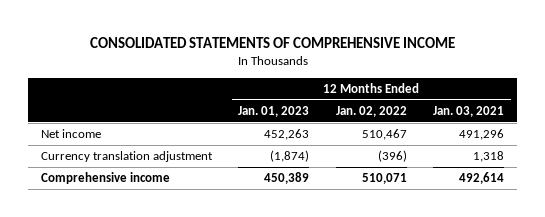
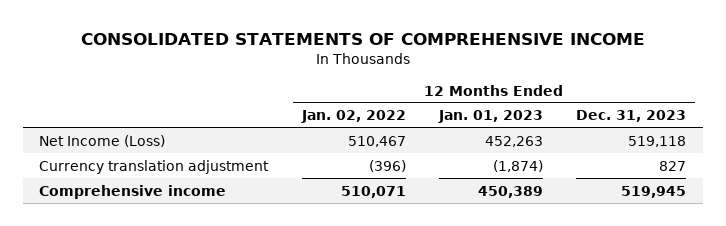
[433,105,505,117] Jan. 03, 2021 -> none
none -> [576,110,687,123] Dec. 31, 2023
[41,129,102,139] Net income -> [39,134,166,147] Net Income (Loss)

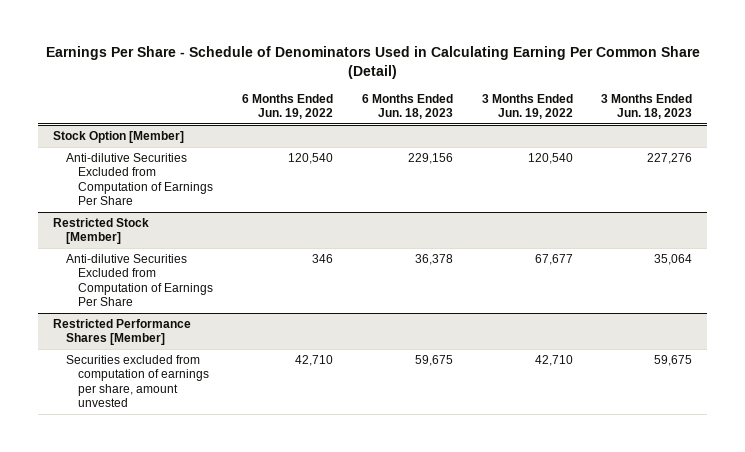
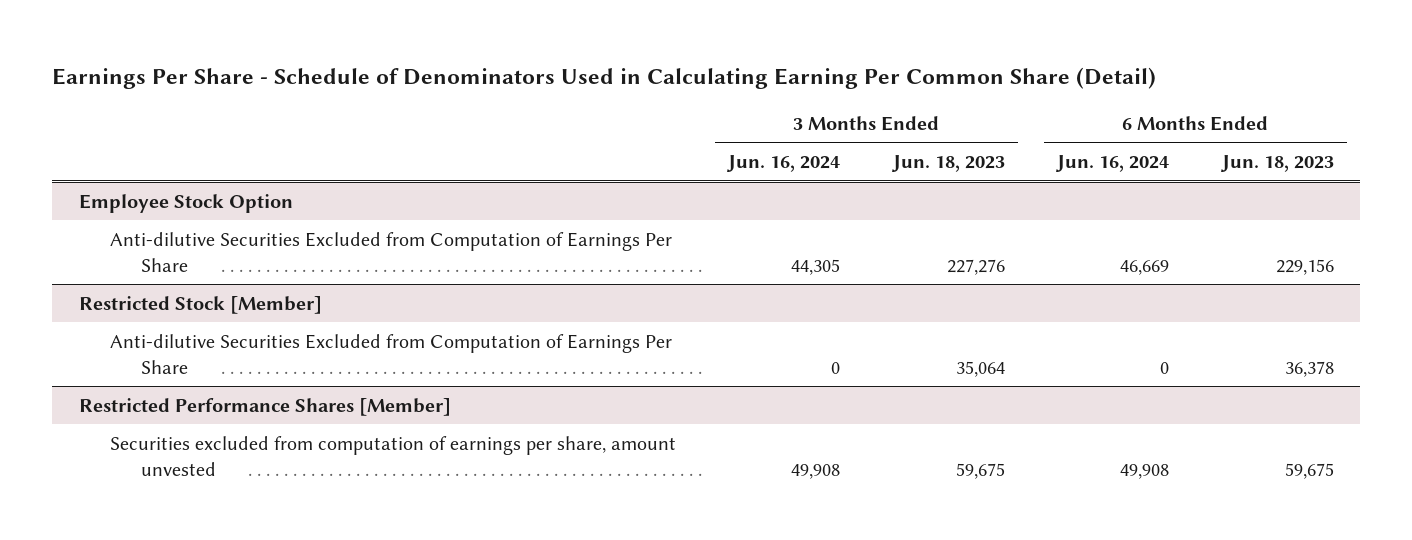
[241,93,333,119] 6 Months Ended Jun. 19, 2022 -> none
[481,93,573,119] 3 Months Ended Jun. 19, 2022 -> none
none -> [726,154,841,172] Jun. 16, 2024
none -> [1055,154,1170,172] Jun. 16, 2024
[52,130,184,143] Stock Option [Member] -> [78,193,293,213] Employee Stock Option

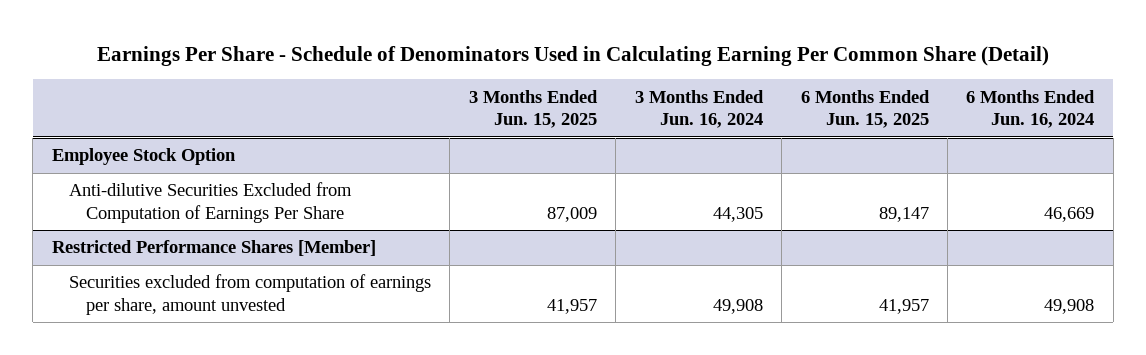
[890,154,1005,172] Jun. 18, 2023 -> none
[1219,154,1334,172] Jun. 18, 2023 -> none
none -> [468,89,598,129] 3 Months Ended Jun. 15, 2025
none -> [800,89,930,129] 6 Months Ended Jun. 15, 2025
[78,295,322,314] Restricted Stock [Member] -> none
[109,333,672,374] Anti-dilutive Securities Excluded from Computation of Earnings Per Share -> none

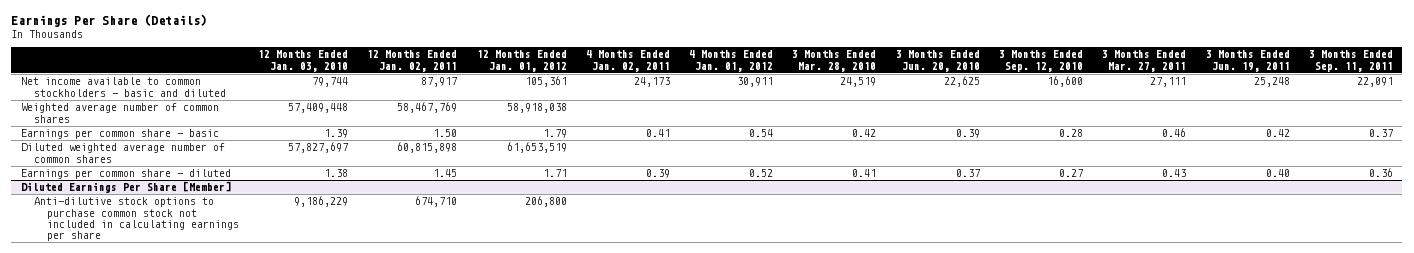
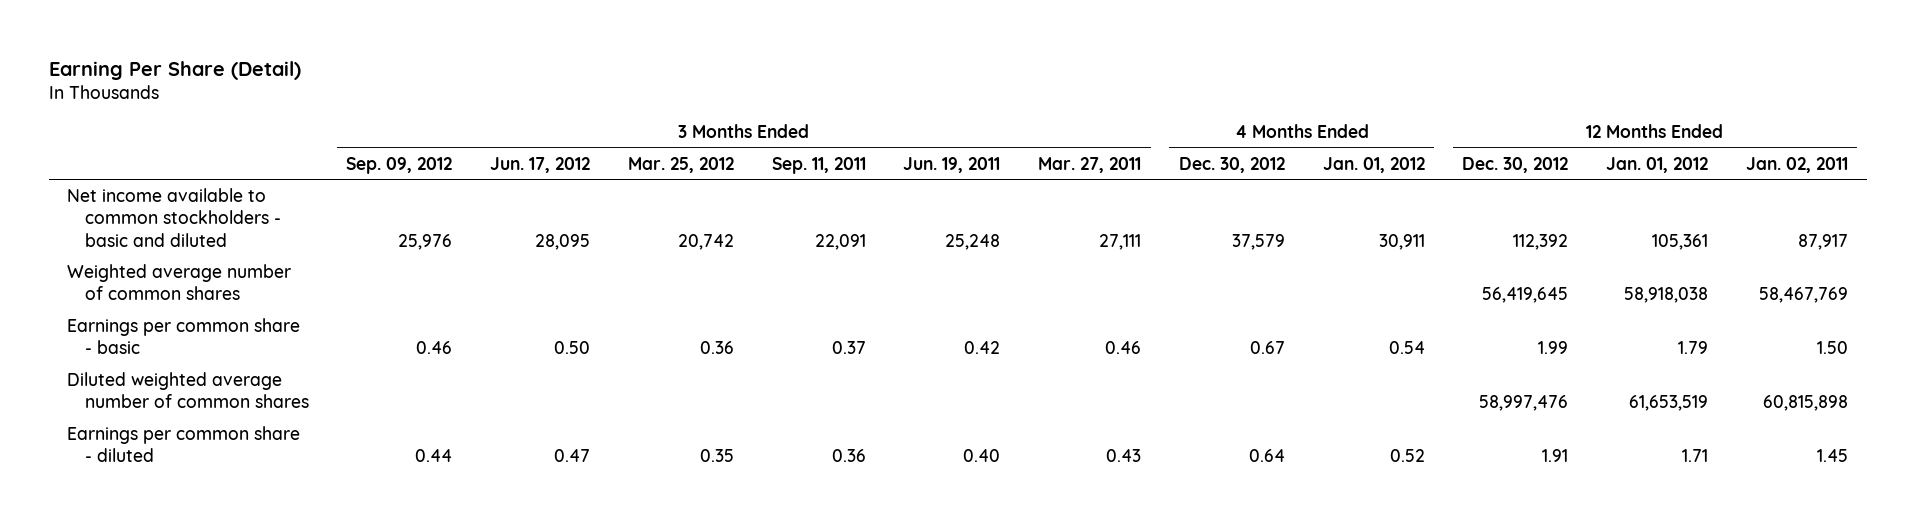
[11,14,208,28] Earnings Per Share (Details) -> [48,60,301,80] Earning Per Share (Detail)
[258,50,349,72] 12 Months Ended Jan. 03, 2010 -> none
[585,50,670,72] 4 Months Ended Jan. 02, 2011 -> none
[792,50,877,72] 3 Months Ended Mar. 28, 2010 -> none
[895,50,980,72] 3 Months Ended Jun. 20, 2010 -> none
[998,50,1083,72] 3 Months Ended Sep. 12, 2010 -> none
none -> [346,156,453,174] Sep. 09, 2012
none -> [490,156,591,173] Jun. 17, 2012
none -> [627,156,734,173] Mar. 25, 2012
none -> [1178,156,1285,173] Dec. 30, 2012
none -> [1462,156,1569,173] Dec. 30, 2012
[20,181,231,194] Diluted Earnings Per Share [Member] -> none
[33,197,239,242] Anti-dilutive stock options to purchase common stock not included in calculating earnings per share -> none

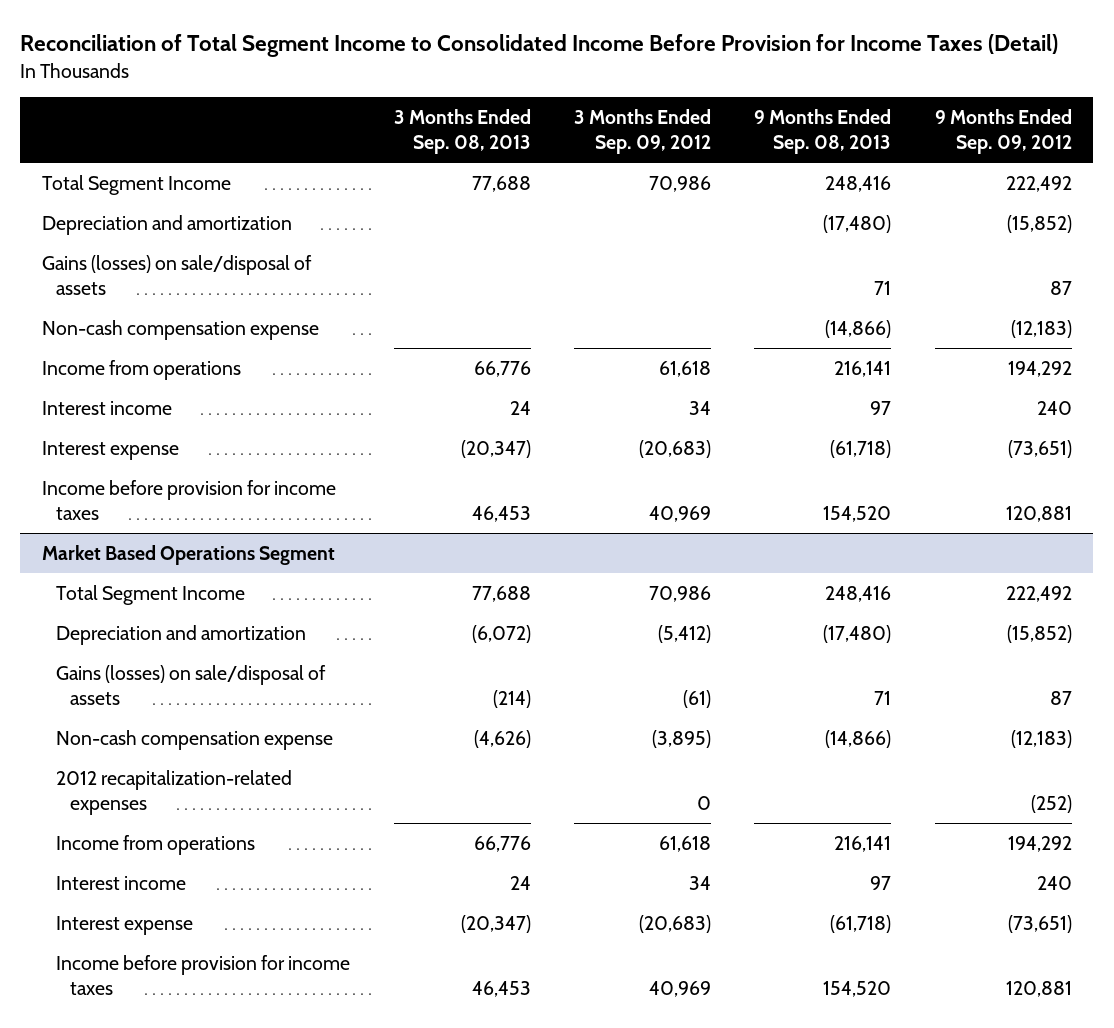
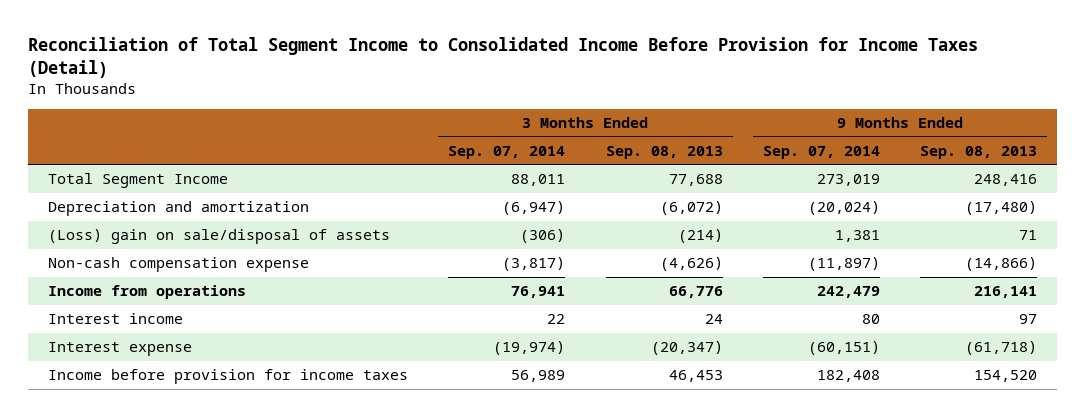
[573,109,711,155] 3 Months Ended Sep. 09, 2012 -> none
[934,109,1072,155] 9 Months Ended Sep. 09, 2012 -> none
none -> [448,145,566,159] Sep. 07, 2014
none -> [762,145,880,159] Sep. 07, 2014
[41,214,292,235] Depreciation and amortization -> none
[41,254,312,295] Gains (losses) on sale/disposal of assets -> none
[41,319,319,340] Non-cash compensation expense -> none
[41,359,241,380] Income from operations -> none
[41,400,172,415] Interest income -> none
[41,440,179,460] Interest expense -> none
[41,479,336,520] Income before provision for income taxes -> none
[41,544,335,565] Market Based Operations Segment -> none
[56,584,246,605] Total Segment Income -> none
[56,664,327,705] Gains (losses) on sale/disposal of assets -> [47,229,390,245] (Loss) gain on sale/disposal of assets
[56,769,293,815] 2012 recapitalization-related expenses -> none

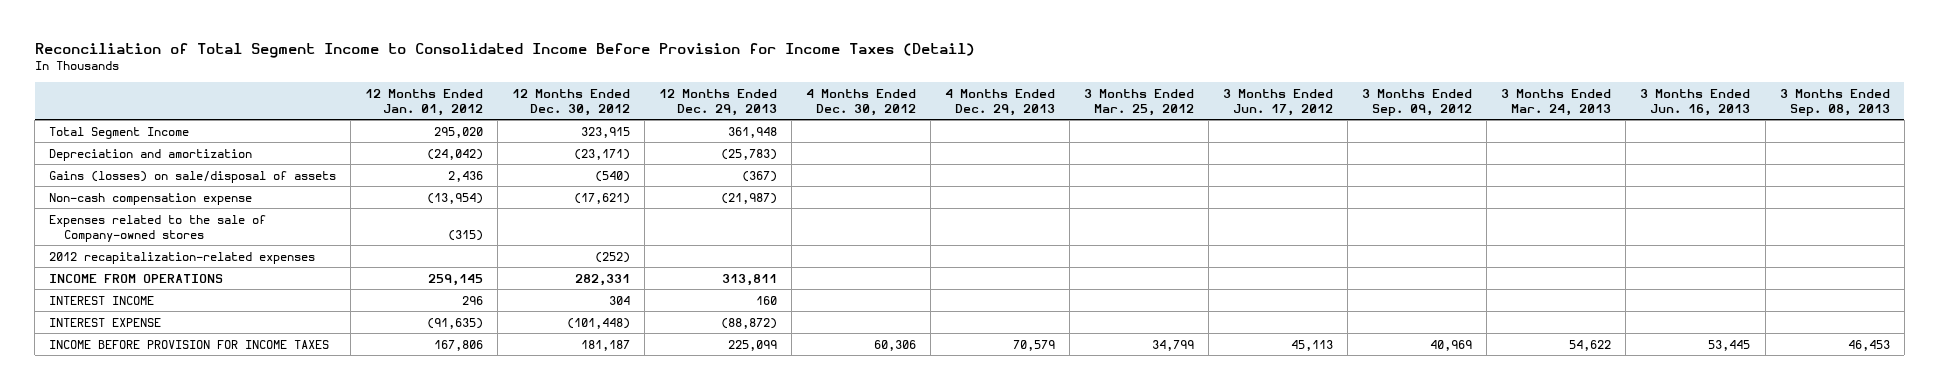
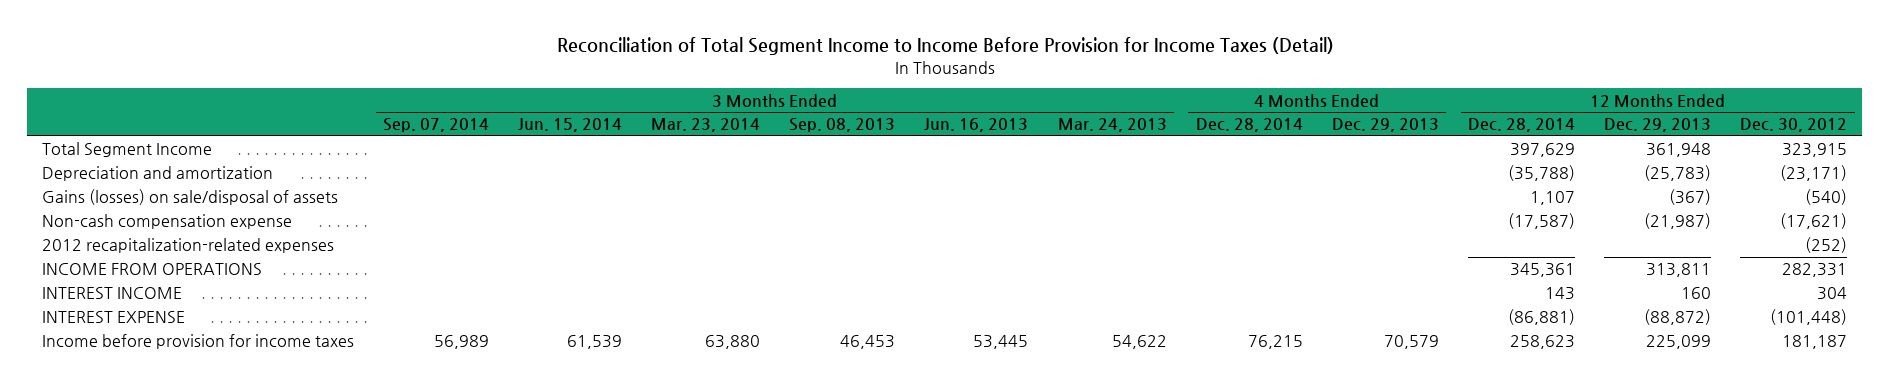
[34,42,975,58] Reconciliation of Total Segment Income to Consolidated Income Before Provision for Income Taxes (Detail) -> [556,37,1334,56] Reconciliation of Total Segment Income to Income Before Provision for Income Taxes (Detail)
[365,88,484,117] 12 Months Ended Jan. 01, 2012 -> none
[806,88,917,117] 4 Months Ended Dec. 30, 2012 -> none
[1084,88,1195,117] 3 Months Ended Mar. 25, 2012 -> none
[1223,88,1334,117] 3 Months Ended Jun. 17, 2012 -> none
[1362,88,1473,117] 3 Months Ended Sep. 09, 2012 -> none
none -> [382,118,489,133] Sep. 07, 2014
none -> [518,118,623,133] Jun. 15, 2014
none -> [651,118,761,133] Mar. 23, 2014
none -> [1195,118,1303,133] Dec. 28, 2014
none -> [1468,118,1576,133] Dec. 28, 2014
[49,214,267,242] Expenses related to the sale of Company-owned stores -> none
[49,339,330,349] INCOME BEFORE PROVISION FOR INCOME TAXES -> [41,334,354,350] Income before provision for income taxes

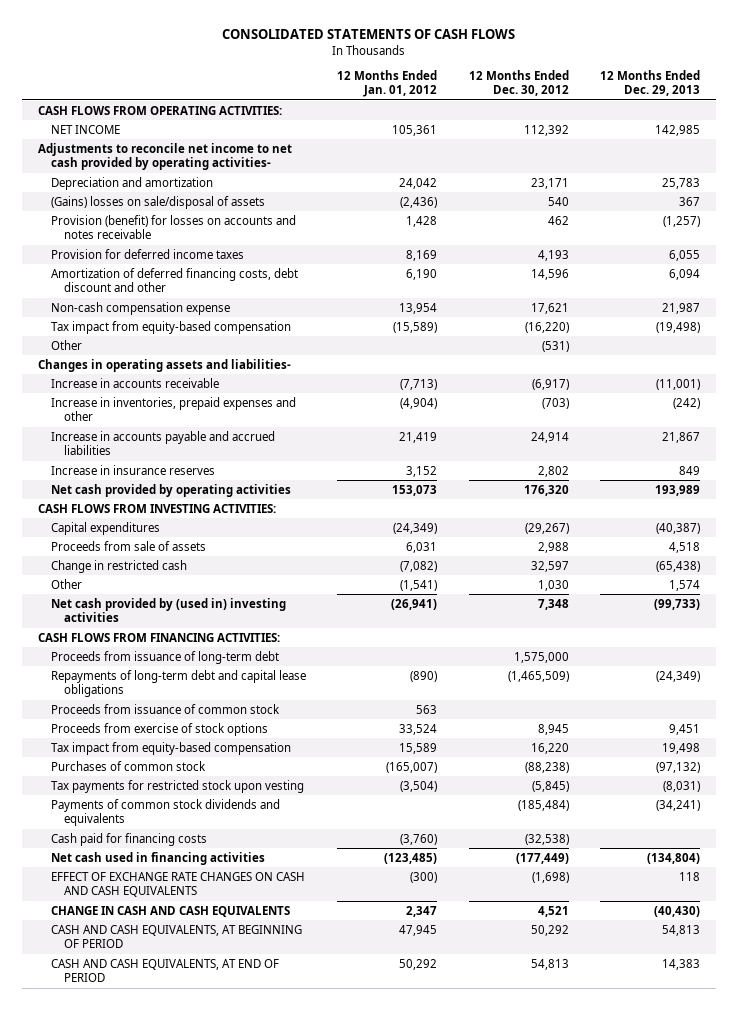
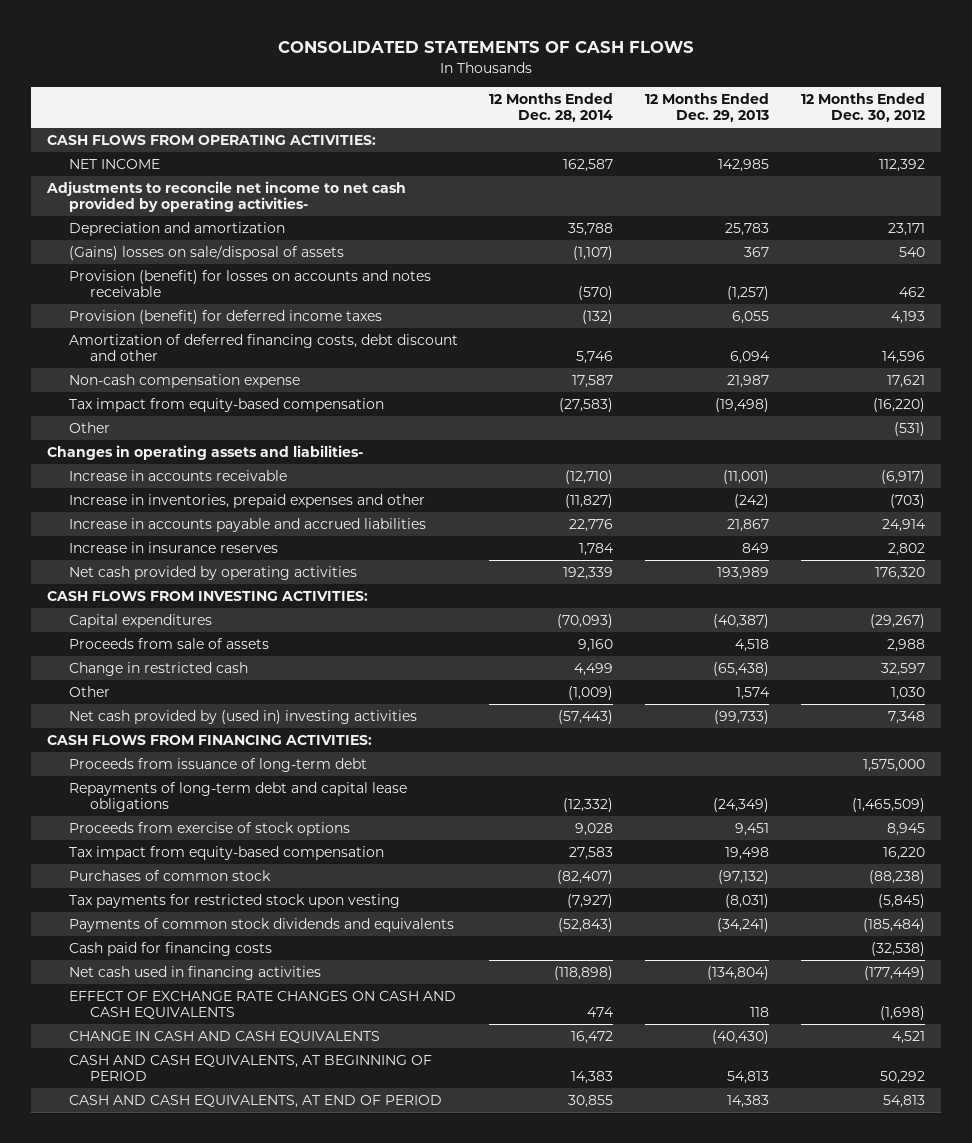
[337,69,438,98] 12 Months Ended Jan. 01, 2012 -> none
none -> [489,92,614,123] 12 Months Ended Dec. 28, 2014
[50,248,244,259] Provision for deferred income taxes -> [68,309,382,324] Provision (benefit) for deferred income taxes
[50,703,280,714] Proceeds from issuance of common stock -> none

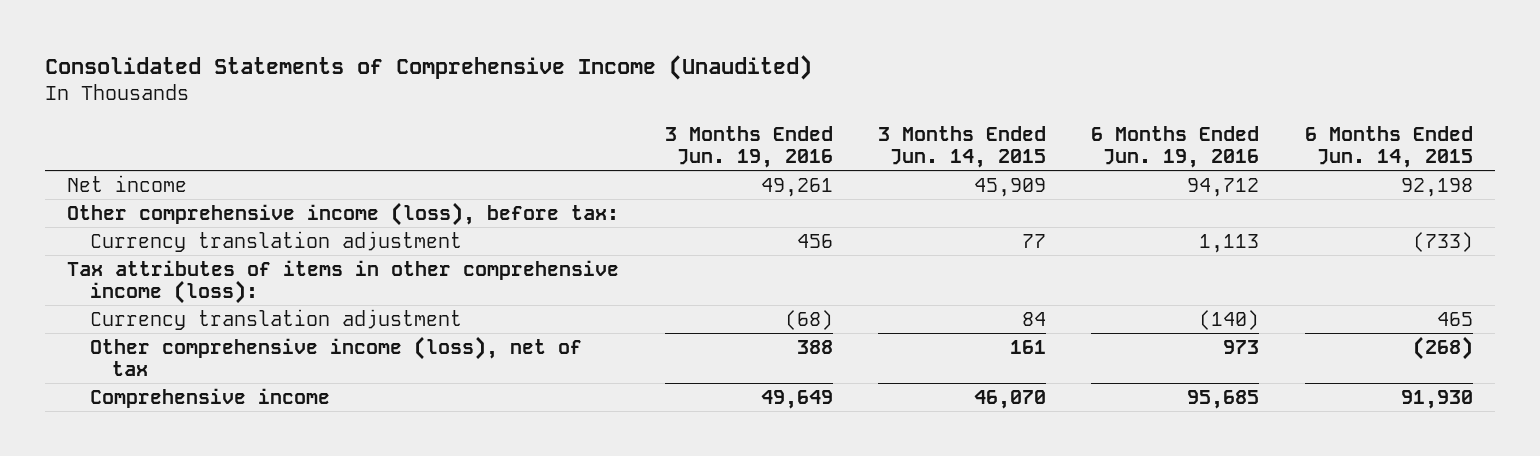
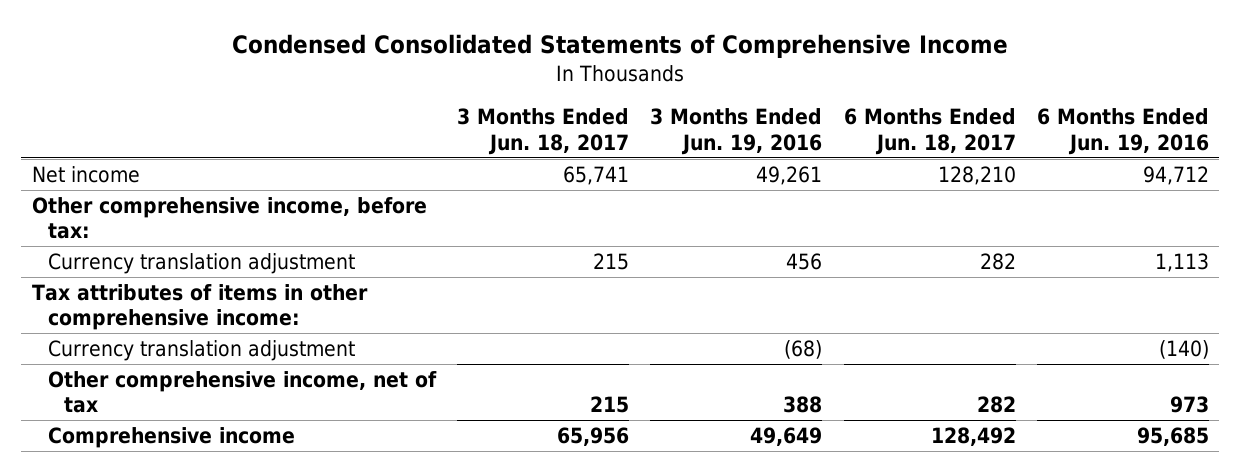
[44,55,812,81] Consolidated Statements of Comprehensive Income (Unaudited) -> [232,34,1009,59] Condensed Consolidated Statements of Comprehensive Income
[877,125,1046,168] 3 Months Ended Jun. 14, 2015 -> none
[1304,125,1473,168] 6 Months Ended Jun. 14, 2015 -> none
none -> [457,108,630,155] 3 Months Ended Jun. 18, 2017
none -> [843,108,1016,155] 6 Months Ended Jun. 18, 2017
[67,201,620,226] Other comprehensive income (loss), before tax: -> [31,197,427,240] Other comprehensive income, before tax:
[67,259,620,305] Tax attributes of items in other comprehensive income (loss): -> [31,284,368,331] Tax attributes of items in other comprehensive income:
[89,335,582,377] Other comprehensive income (loss), net of tax -> [47,371,437,414] Other comprehensive income, net of tax

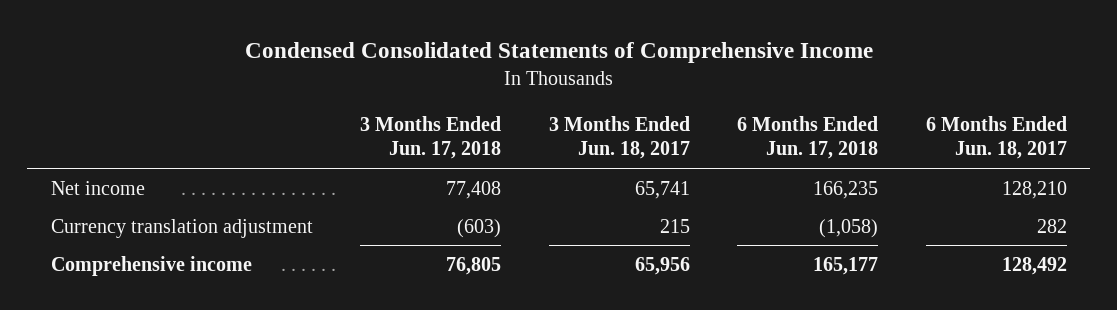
[650,108,823,155] 3 Months Ended Jun. 19, 2016 -> none
[1036,108,1209,155] 6 Months Ended Jun. 19, 2016 -> none
none -> [360,115,502,160] 3 Months Ended Jun. 17, 2018
none -> [737,115,879,160] 6 Months Ended Jun. 17, 2018
[31,197,427,240] Other comprehensive income, before tax: -> none
[31,284,368,331] Tax attributes of items in other comprehensive income: -> none
[47,340,355,362] Currency translation adjustment -> none
[47,371,437,414] Other comprehensive income, net of tax -> none

